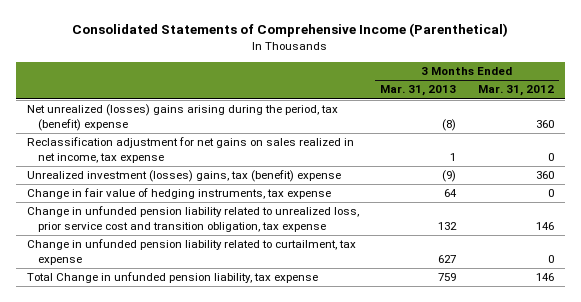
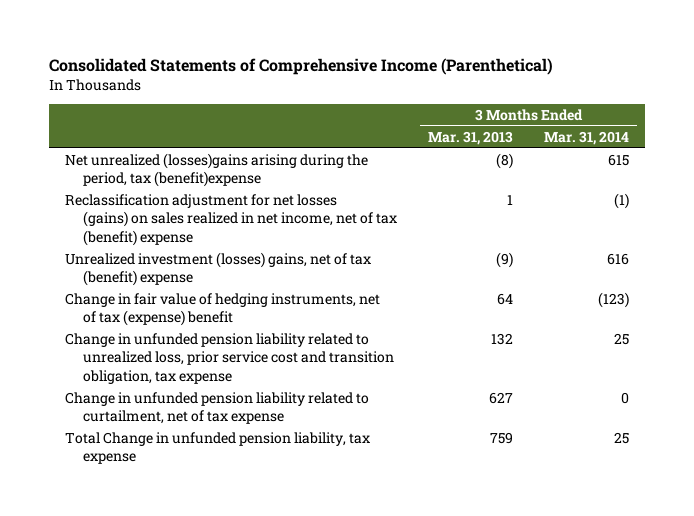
[477,85,554,97] Mar. 31, 2012 -> none
none -> [544,131,630,146] Mar. 31, 2014
[26,104,338,131] Net unrealized (losses) gains arising during the period, tax (benefit) expense -> [64,153,368,188] Net unrealized (losses)gains arising during the period, tax (benefit)expense
[26,137,354,163] Reclassification adjustment for net gains on sales realized in net income, tax expense -> [64,194,397,246] Reclassification adjustment for net losses (gains) on sales realized in net income, net of tax (benefit) expense
[26,170,341,183] Unrealized investment (losses) gains, tax (benefit) expense -> [64,252,371,287] Unrealized investment (losses) gains, net of tax (benefit) expense
[26,188,331,200] Change in fair value of hedging instruments, tax expense -> [64,293,380,327] Change in fair value of hedging instruments, net of tax (expense) benefit
[26,239,356,265] Change in unfunded pension liability related to curtailment, tax expense -> [64,392,369,425] Change in unfunded pension liability related to curtailment, net of tax expense

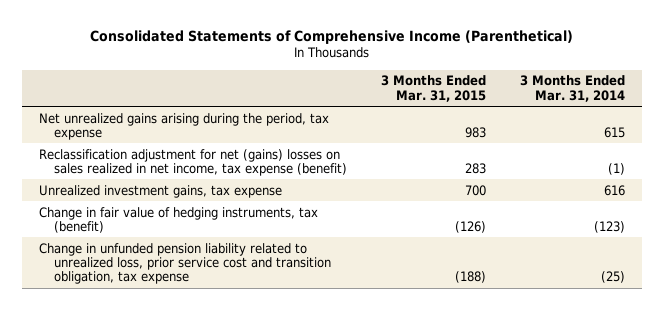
[428,131,514,146] Mar. 31, 2013 -> none
none -> [381,75,487,102] 3 Months Ended Mar. 31, 2015
[64,392,369,425] Change in unfunded pension liability related to curtailment, net of tax expense -> none
[64,432,370,465] Total Change in unfunded pension liability, tax expense -> none
[64,153,368,188] Net unrealized (losses)gains arising during the period, tax (benefit)expense -> [38,112,329,140] Net unrealized gains arising during the period, tax expense
[64,194,397,246] Reclassification adjustment for net losses (gains) on sales realized in net income, net of tax (benefit) expense -> [38,148,348,176] Reclassification adjustment for net (gains) losses on sales realized in net income, tax expense (benefit)
[64,252,371,287] Unrealized investment (losses) gains, net of tax (benefit) expense -> [38,184,282,198] Unrealized investment gains, tax expense
[64,293,380,327] Change in fair value of hedging instruments, net of tax (expense) benefit -> [38,206,318,233] Change in fair value of hedging instruments, tax (benefit)
[614,333,630,346] 25 -> [601,271,626,284] (25)

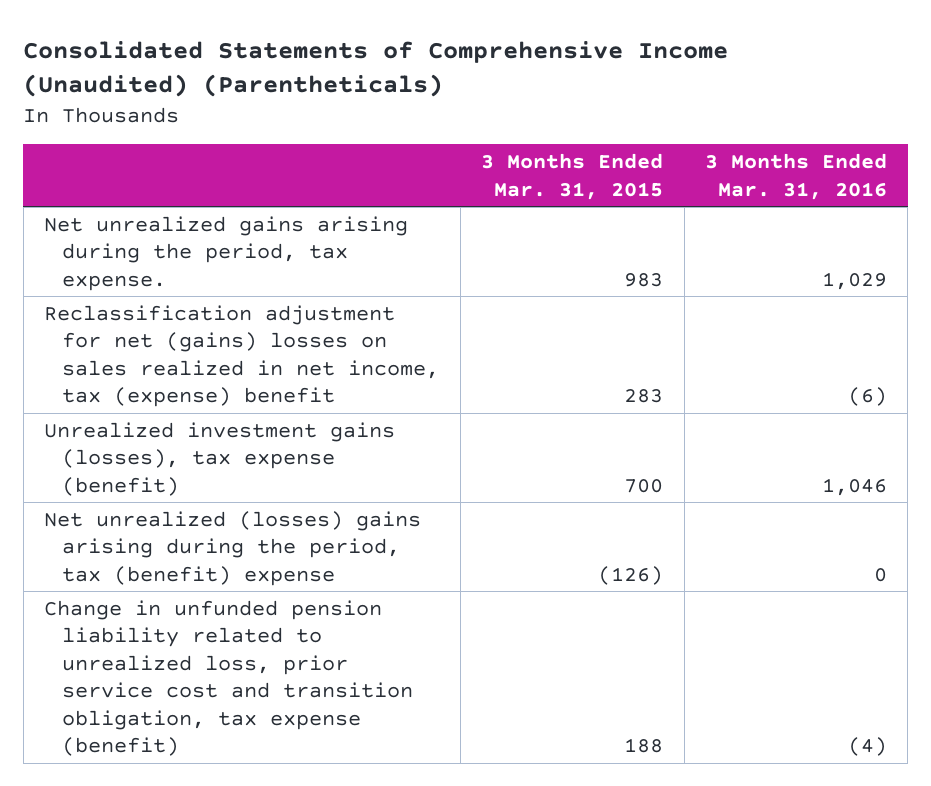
[89,29,573,44] Consolidated Statements of Comprehensive Income (Parenthetical) -> [23,40,729,98] Consolidated Statements of Comprehensive Income (Unaudited) (Parentheticals)
[520,75,626,102] 3 Months Ended Mar. 31, 2014 -> none
none -> [705,153,888,200] 3 Months Ended Mar. 31, 2016
[38,112,329,140] Net unrealized gains arising during the period, tax expense -> [43,215,408,291] Net unrealized gains arising during the period, tax expense.
[38,148,348,176] Reclassification adjustment for net (gains) losses on sales realized in net income, tax expense (benefit) -> [43,304,440,408] Reclassification adjustment for net (gains) losses on sales realized in net income, tax (expense) benefit
[38,184,282,198] Unrealized investment gains, tax expense -> [43,421,395,496] Unrealized investment gains (losses), tax expense (benefit)
[38,206,318,233] Change in fair value of hedging instruments, tax (benefit) -> [43,510,421,586] Net unrealized (losses) gains arising during the period, tax (benefit) expense
[38,242,332,285] Change in unfunded pension liability related to unrealized loss, prior service cost and transition obligation, tax expense -> [43,599,414,757] Change in unfunded pension liability related to unrealized loss, prior service cost and transition obligation, tax expense (benefit)
[455,271,487,284] (188) -> [624,738,664,754] 188

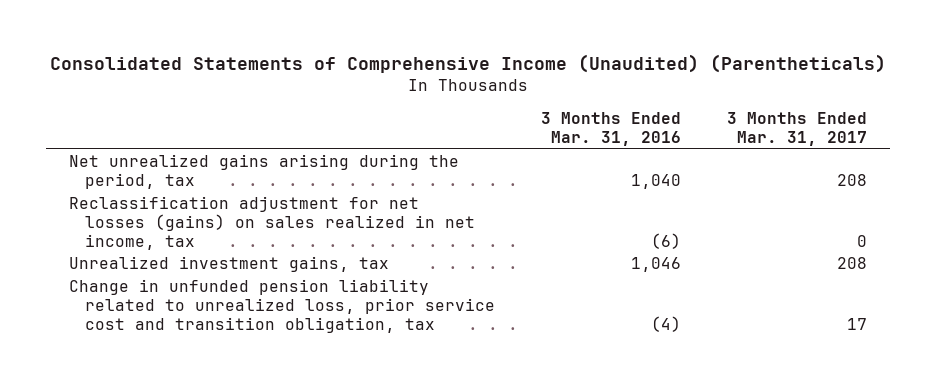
[481,153,664,200] 3 Months Ended Mar. 31, 2015 -> none
none -> [726,112,867,147] 3 Months Ended Mar. 31, 2017
[43,510,421,586] Net unrealized (losses) gains arising during the period, tax (benefit) expense -> none
[43,215,408,291] Net unrealized gains arising during the period, tax expense. -> [68,154,459,189] Net unrealized gains arising during the period, tax
[822,271,888,290] 1,029 -> [630,173,681,189] 1,040
[43,304,440,408] Reclassification adjustment for net (gains) losses on sales realized in net income, tax (expense) benefit -> [68,196,475,250] Reclassification adjustment for net losses (gains) on sales realized in net income, tax
[43,421,395,496] Unrealized investment gains (losses), tax expense (benefit) -> [68,256,389,273] Unrealized investment gains, tax
[43,599,414,757] Change in unfunded pension liability related to unrealized loss, prior service cost and transition obligation, tax expense (benefit) -> [68,279,495,333] Change in unfunded pension liability related to unrealized loss, prior service cost and transition obligation, tax

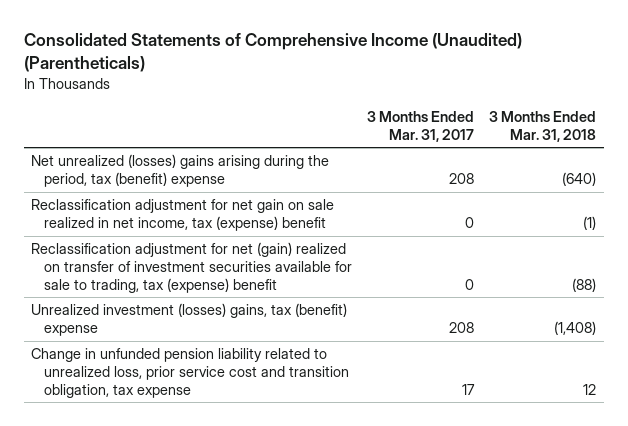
[540,112,681,147] 3 Months Ended Mar. 31, 2016 -> none
none -> [489,110,597,142] 3 Months Ended Mar. 31, 2018
[68,154,459,189] Net unrealized gains arising during the period, tax -> [31,154,330,188] Net unrealized (losses) gains arising during the period, tax (benefit) expense
[68,196,475,250] Reclassification adjustment for net losses (gains) on sales realized in net income, tax -> [31,199,335,232] Reclassification adjustment for net gain on sale realized in net income, tax (expense) benefit
none -> [31,242,353,293] Reclassification adjustment for net (gain) realized on transfer of investment securities available for sale to trading, tax (expense) benefit
[68,256,389,273] Unrealized investment gains, tax -> [31,303,348,337] Unrealized investment (losses) gains, tax (benefit) expense
[68,279,495,333] Change in unfunded pension liability related to unrealized loss, prior service cost and transition obligation, tax -> [31,348,350,398] Change in unfunded pension liability related to unrealized loss, prior service cost and transition obligation, tax expense

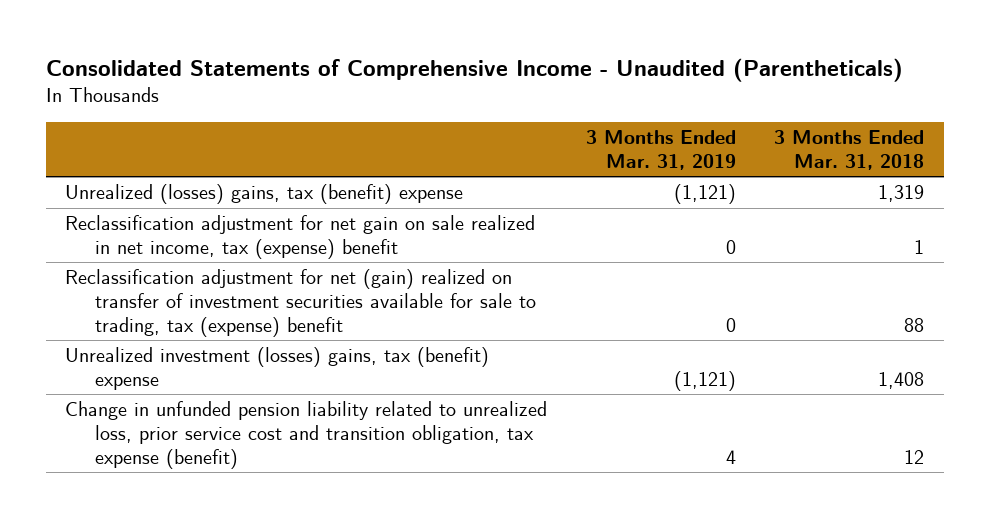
[23,33,522,73] Consolidated Statements of Comprehensive Income (Unaudited) (Parentheticals) -> [45,58,903,83] Consolidated Statements of Comprehensive Income - Unaudited (Parentheticals)
[367,110,475,142] 3 Months Ended Mar. 31, 2017 -> none
none -> [585,130,736,170] 3 Months Ended Mar. 31, 2019
[31,154,330,188] Net unrealized (losses) gains arising during the period, tax (benefit) expense -> [64,184,463,205] Unrealized (losses) gains, tax (benefit) expense
[562,172,597,187] (640) -> [878,185,925,203] 1,319
[583,216,597,231] (1) -> [914,239,925,254] 1
[572,277,597,292] (88) -> [904,317,925,332] 88
[554,321,597,336] (1,408) -> [878,371,925,389] 1,408
[31,348,350,398] Change in unfunded pension liability related to unrealized loss, prior service cost and transition obligation, tax expense -> [64,401,547,469] Change in unfunded pension liability related to unrealized loss, prior service cost and transition obligation, tax expense (benefit)

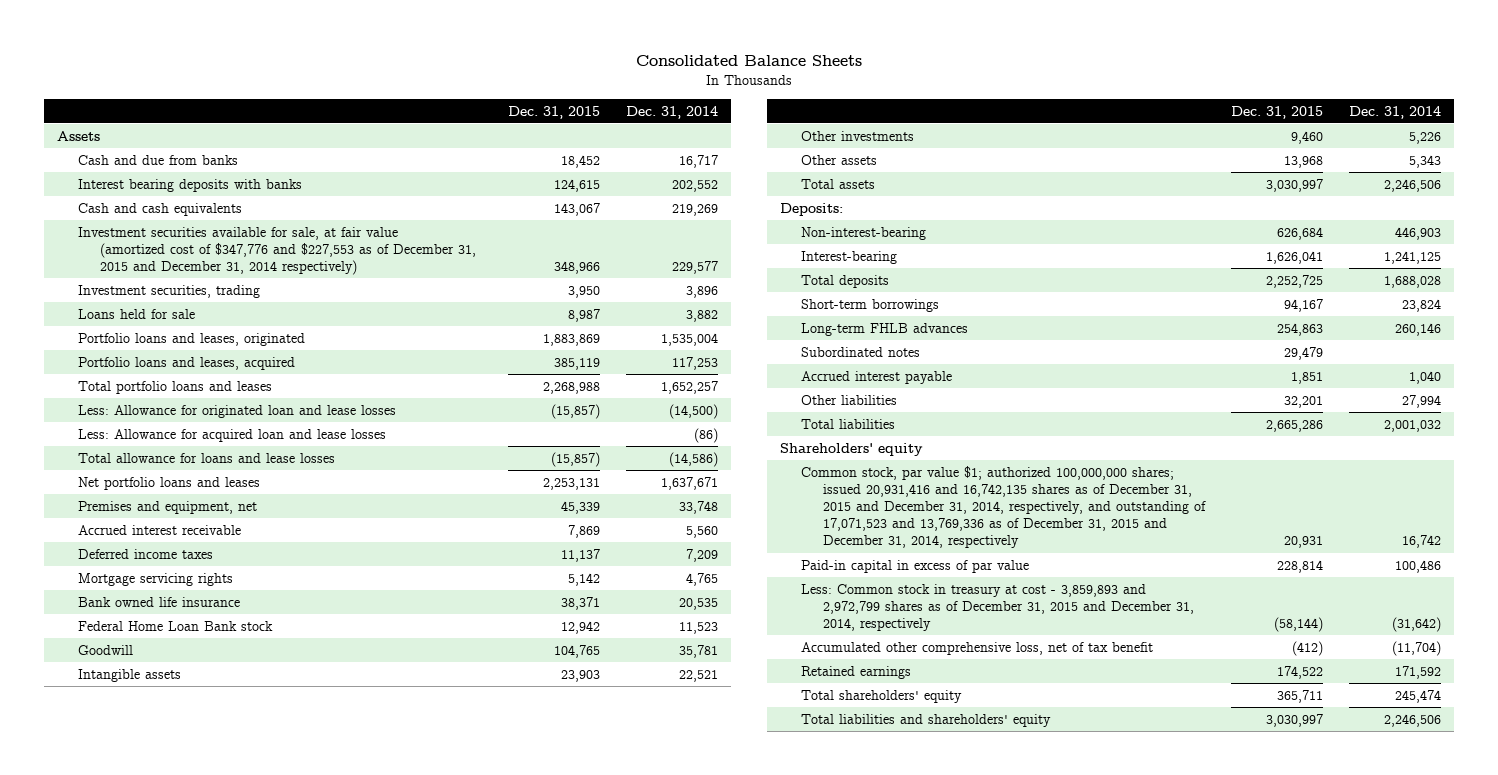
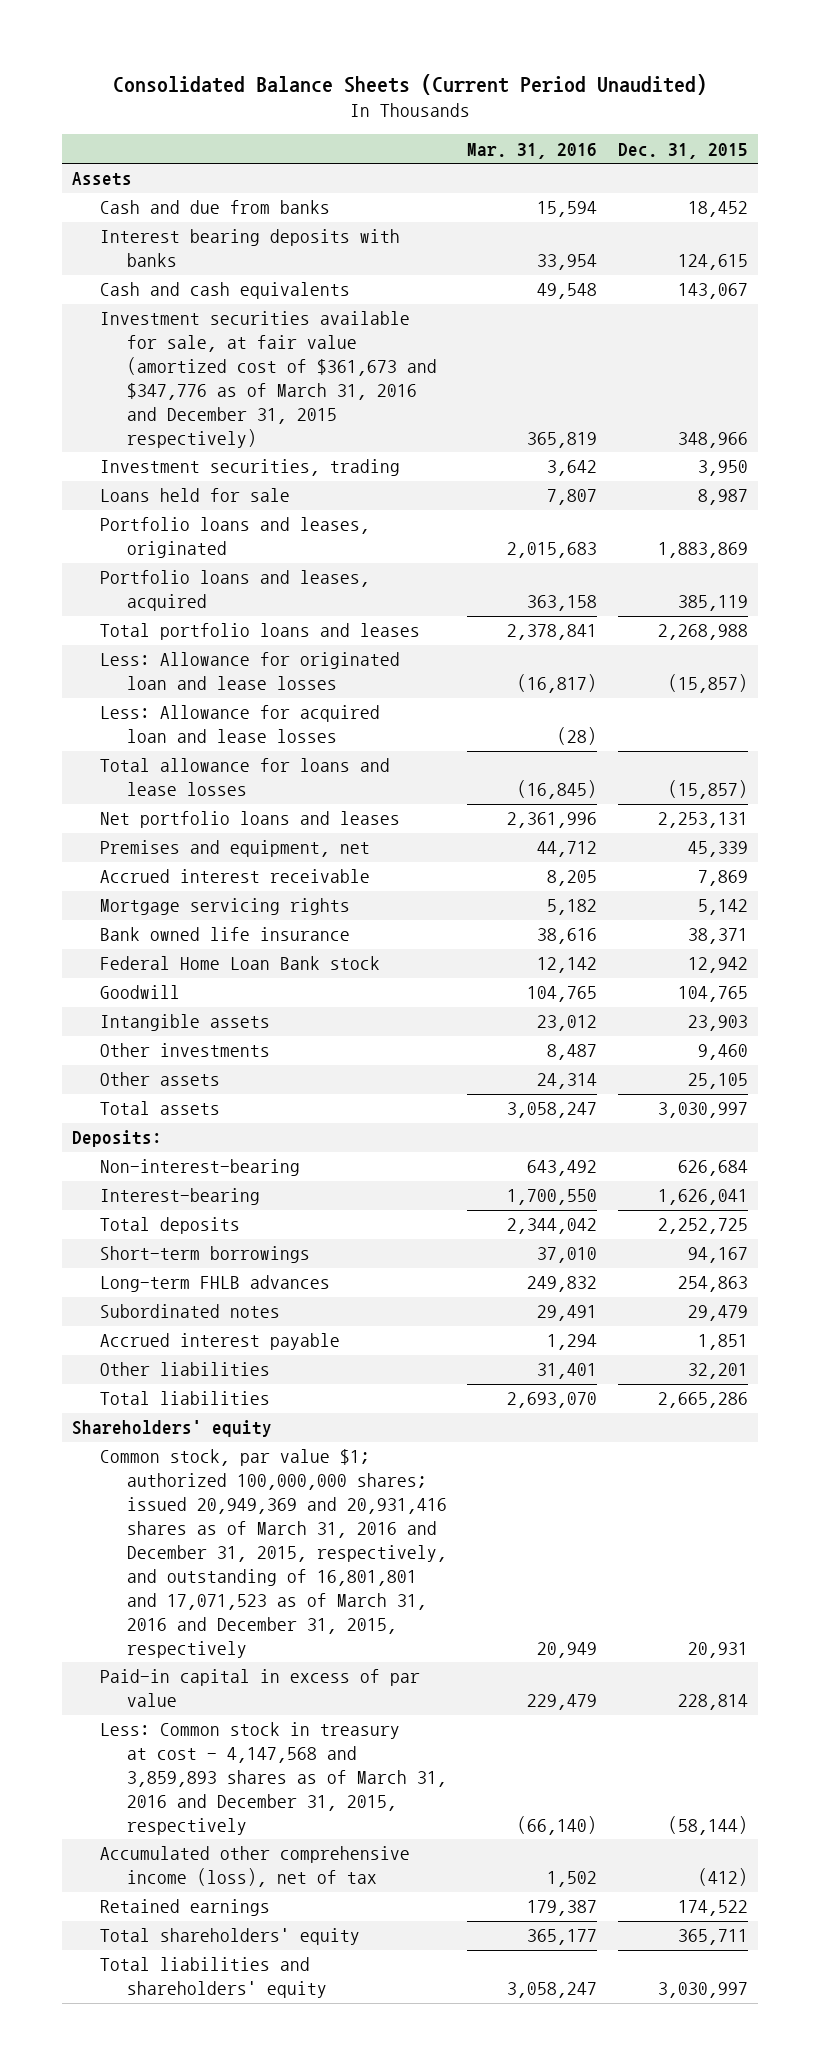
[636,54,863,66] Consolidated Balance Sheets -> [112,73,707,95] Consolidated Balance Sheets (Current Period Unaudited)
[626,105,719,119] Dec. 31, 2014 -> none
none -> [467,142,598,159] Mar. 31, 2016
[78,226,477,276] Investment securities available for sale, at fair value (amortized cost of $347,776 and $227,553 as of December 31, 2015 and December 31, 2014 respectively) -> [99,311,438,449] Investment securities available for sale, at fair value (amortized cost of $361,673 and $347,776 as of March 31, 2016 and December 31, 2015 respectively)
[78,548,214,559] Deferred income taxes -> none
[1284,155,1324,168] 13,968 -> [687,1073,748,1090] 25,105
[801,465,1206,549] Common stock, par value $1; authorized 100,000,000 shares; issued 20,931,416 and 16,742,135 shares as of December 31, 2015 and December 31, 2014, respectively, and outstanding of 17,071,523 and 13,769,336 as of December 31, 2015 and December 31, 2014, respectively -> [99,1449,448,1658] Common stock, par value $1; authorized 100,000,000 shares; issued 20,949,369 and 20,931,416 shares as of March 31, 2016 and December 31, 2015, respectively, and outstanding of 16,801,801 and 17,071,523 as of March 31, 2016 and December 31, 2015, respectively
[801,583,1194,632] Less: Common stock in treasury at cost - 3,859,893 and 2,972,799 shares as of December 31, 2015 and December 31, 2014, respectively -> [99,1722,448,1836] Less: Common stock in treasury at cost - 4,147,568 and 3,859,893 shares as of March 31, 2016 and December 31, 2015, respectively
[801,641,1154,655] Accumulated other comprehensive loss, net of tax benefit -> [99,1846,410,1888] Accumulated other comprehensive income (loss), net of tax

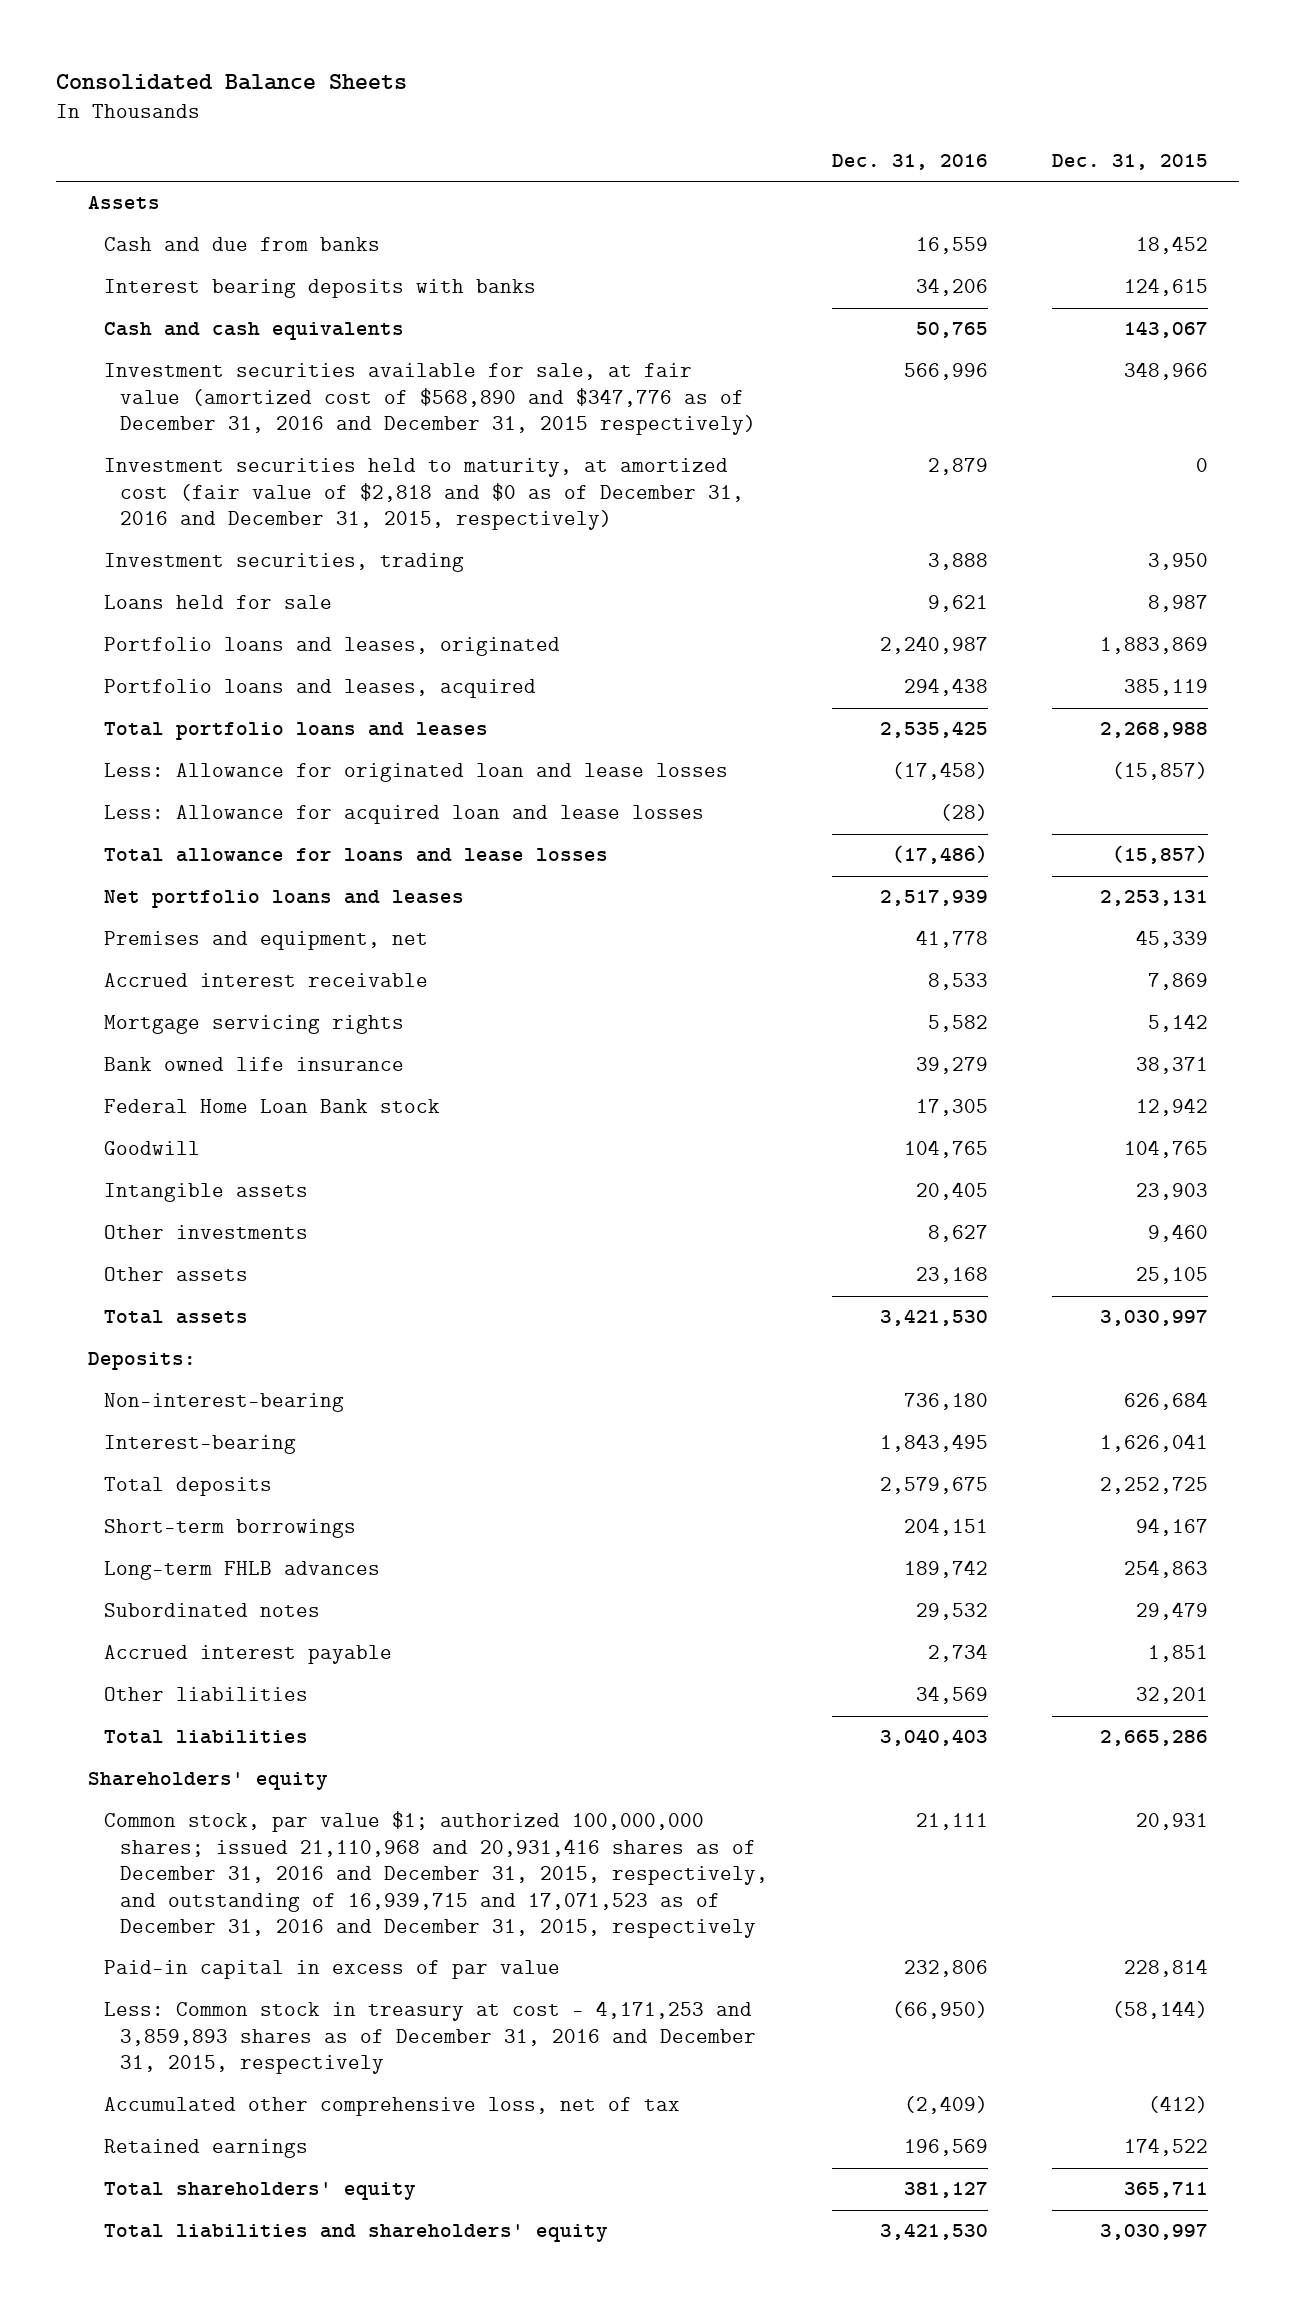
[112,73,707,95] Consolidated Balance Sheets (Current Period Unaudited) -> [56,74,408,91] Consolidated Balance Sheets
[467,142,598,159] Mar. 31, 2016 -> none
none -> [831,153,988,170] Dec. 31, 2016
[99,311,438,449] Investment securities available for sale, at fair value (amortized cost of $361,673 and $347,776 as of March 31, 2016 and December 31, 2015 respectively) -> [104,363,757,436] Investment securities available for sale, at fair value (amortized cost of $568,890 and $347,776 as of December 31, 2016 and December 31, 2015 respectively)
none -> [104,458,745,531] Investment securities held to maturity, at amortized cost (fair value of $2,818 and $0 as of December 31, 2016 and December 31, 2015, respectively)
[99,1449,448,1658] Common stock, par value $1; authorized 100,000,000 shares; issued 20,949,369 and 20,931,416 shares as of March 31, 2016 and December 31, 2015, respectively, and outstanding of 16,801,801 and 17,071,523 as of March 31, 2016 and December 31, 2015, respectively -> [104,1811,769,1939] Common stock, par value $1; authorized 100,000,000 shares; issued 21,110,968 and 20,931,416 shares as of December 31, 2016 and December 31, 2015, respectively, and outstanding of 16,939,715 and 17,071,523 as of December 31, 2016 and December 31, 2015, respectively
[99,1722,448,1836] Less: Common stock in treasury at cost - 4,147,568 and 3,859,893 shares as of March 31, 2016 and December 31, 2015, respectively -> [104,2001,757,2075] Less: Common stock in treasury at cost - 4,171,253 and 3,859,893 shares as of December 31, 2016 and December 31, 2015, respectively
[99,1846,410,1888] Accumulated other comprehensive income (loss), net of tax -> [104,2097,681,2117] Accumulated other comprehensive loss, net of tax

